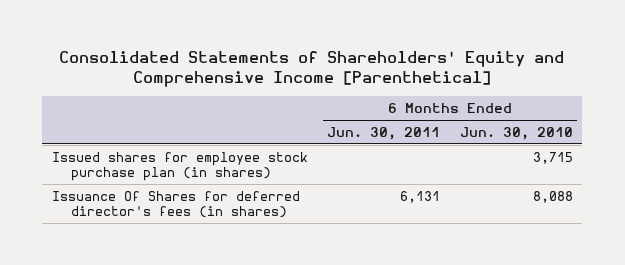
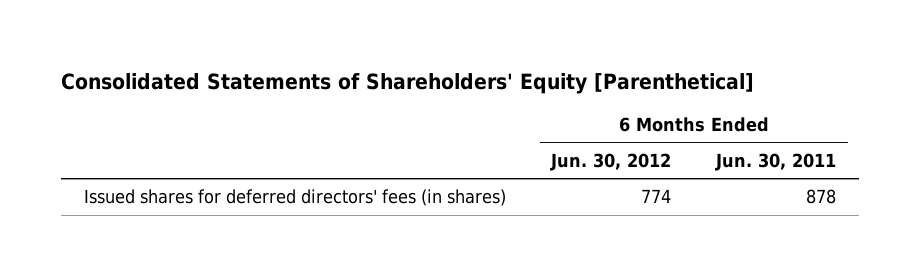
[59,50,565,88] Consolidated Statements of Shareholders' Equity and Comprehensive Income [Parenthetical] -> [61,72,755,94] Consolidated Statements of Shareholders' Equity [Parenthetical]
[459,127,573,141] Jun. 30, 2010 -> none
none -> [550,152,672,171] Jun. 30, 2012
[52,151,309,182] Issued shares for employee stock purchase plan (in shares) -> none
[52,190,301,219] Issuance Of Shares for deferred director's fees (in shares) -> [83,189,506,207] Issued shares for deferred directors' fees (in shares)
[400,190,441,203] 6,131 -> [806,189,837,205] 878

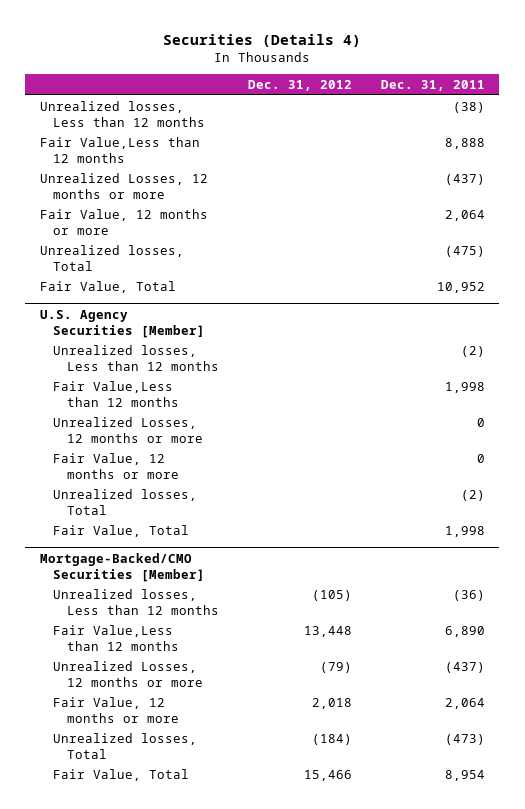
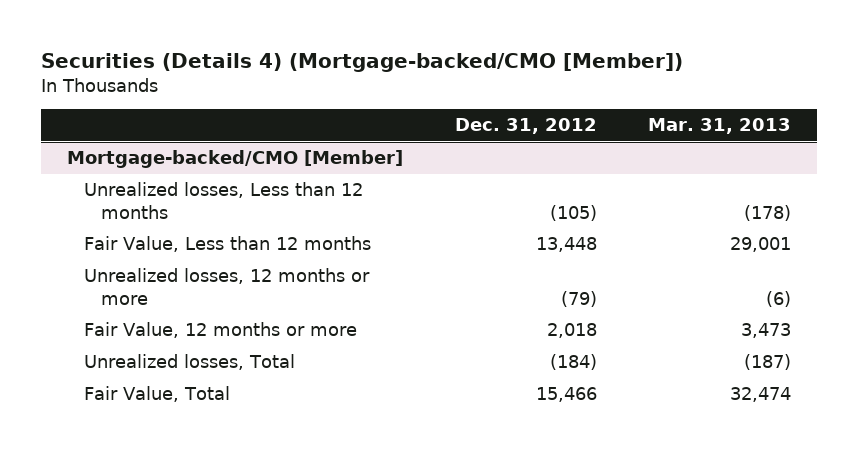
[163,33,362,47] Securities (Details 4) -> [41,53,684,73] Securities (Details 4) (Mortgage-backed/CMO [Member])
[380,79,485,91] Dec. 31, 2011 -> none
none -> [648,118,792,135] Mar. 31, 2013
[39,100,206,127] Unrealized losses, Less than 12 months -> none
[39,136,200,163] Fair Value,Less than 12 months -> none
[39,172,208,199] Unrealized Losses, 12 months or more -> none
[39,208,208,235] Fair Value, 12 months or more -> none
[39,244,184,271] Unrealized losses, Total -> none
[39,280,176,293] Fair Value, Total -> none
[39,309,206,338] U.S. Agency Securities [Member] -> none
[53,344,219,371] Unrealized losses, Less than 12 months -> none
[53,380,179,407] Fair Value,Less than 12 months -> none
[53,416,203,443] Unrealized Losses, 12 months or more -> none
[53,452,179,479] Fair Value, 12 months or more -> none
[53,488,198,515] Unrealized losses, Total -> none
[53,524,190,537] Fair Value, Total -> none
[39,552,206,582] Mortgage-Backed/CMO Securities [Member] -> [67,150,404,169] Mortgage-backed/CMO [Member]
[53,624,179,651] Fair Value,Less than 12 months -> [84,236,372,253] Fair Value, Less than 12 months
[53,660,203,687] Unrealized Losses, 12 months or more -> [84,268,371,305] Unrealized losses, 12 months or more

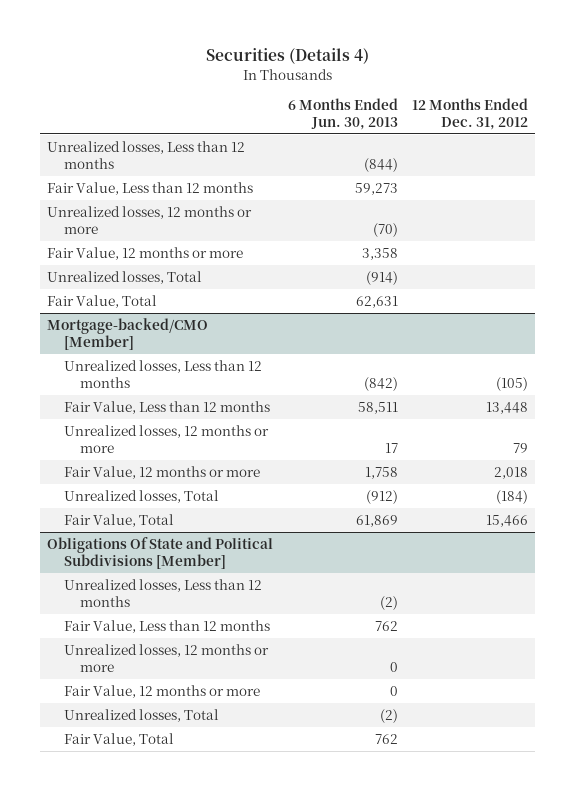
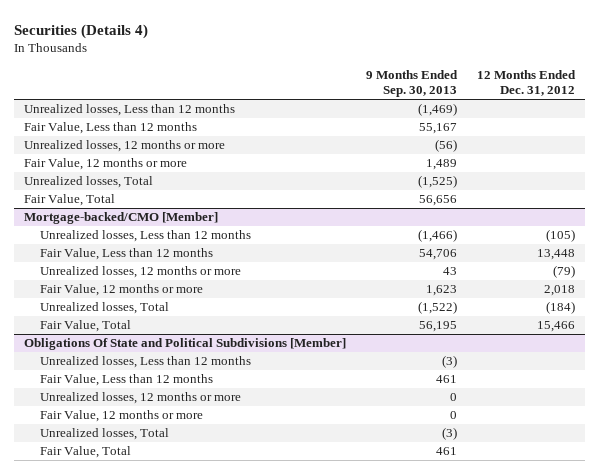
[287,97,398,130] 6 Months Ended Jun. 30, 2013 -> none
none -> [366,69,459,98] 9 Months Ended Sep. 30, 2013
[512,442,528,453] 79 -> [553,265,576,279] (79)

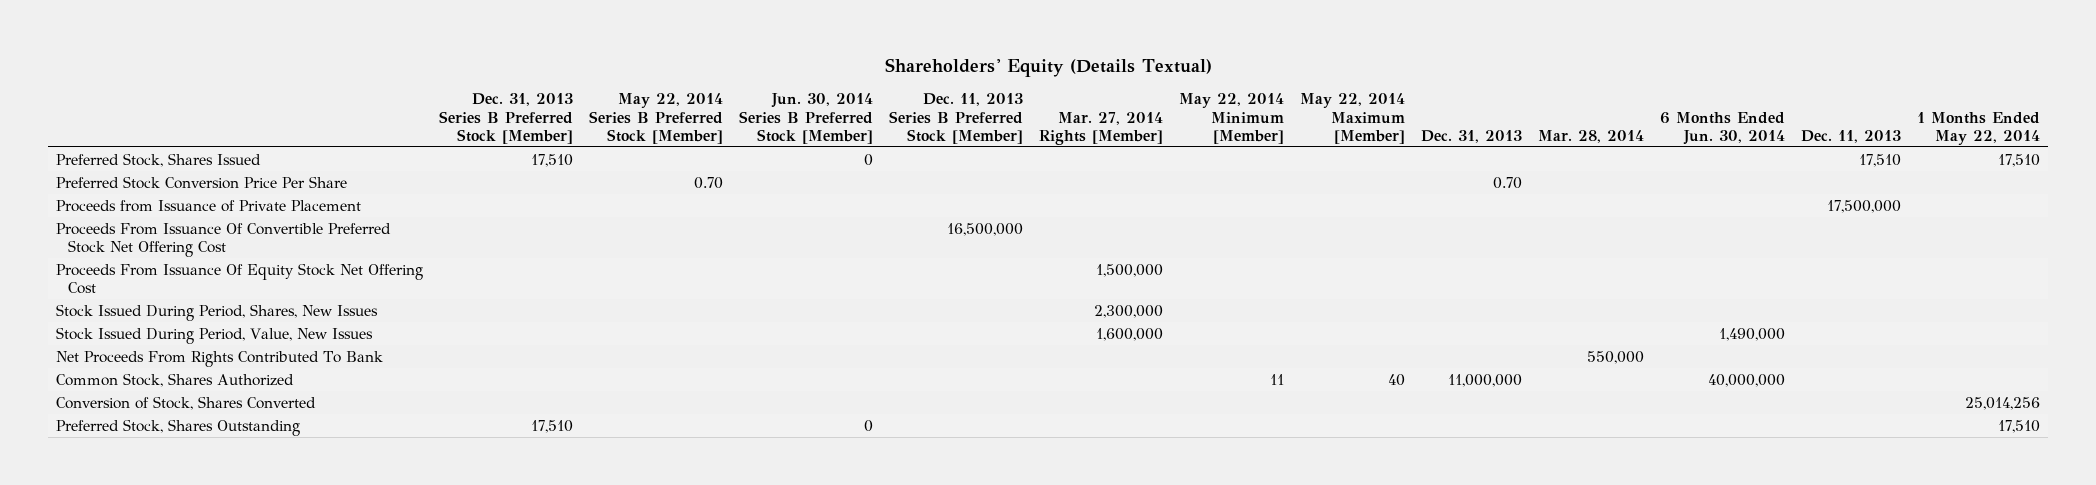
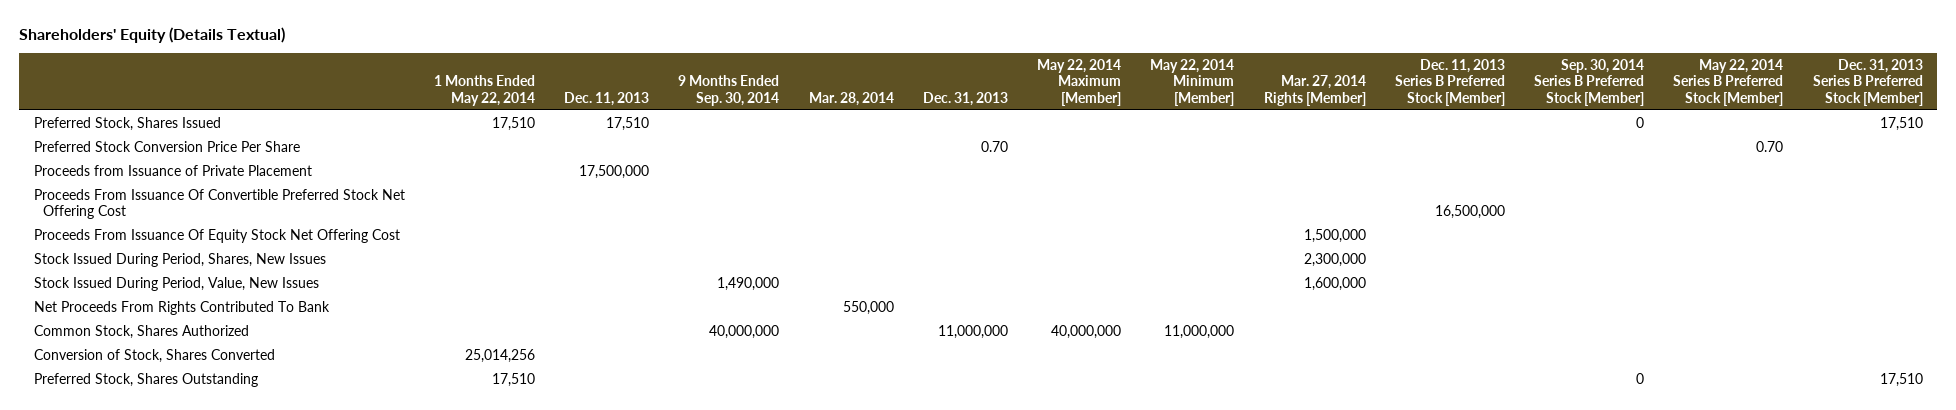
[738,93,873,144] Jun. 30, 2014 Series B Preferred Stock [Member] -> none
[1660,111,1786,145] 6 Months Ended Jun. 30, 2014 -> none
none -> [678,75,780,106] 9 Months Ended Sep. 30, 2014
none -> [1534,58,1645,106] Sep. 30, 2014 Series B Preferred Stock [Member]
[1269,373,1284,385] 11 -> [1164,324,1235,339] 11,000,000
[1388,373,1406,386] 40 -> [1051,324,1122,339] 40,000,000

